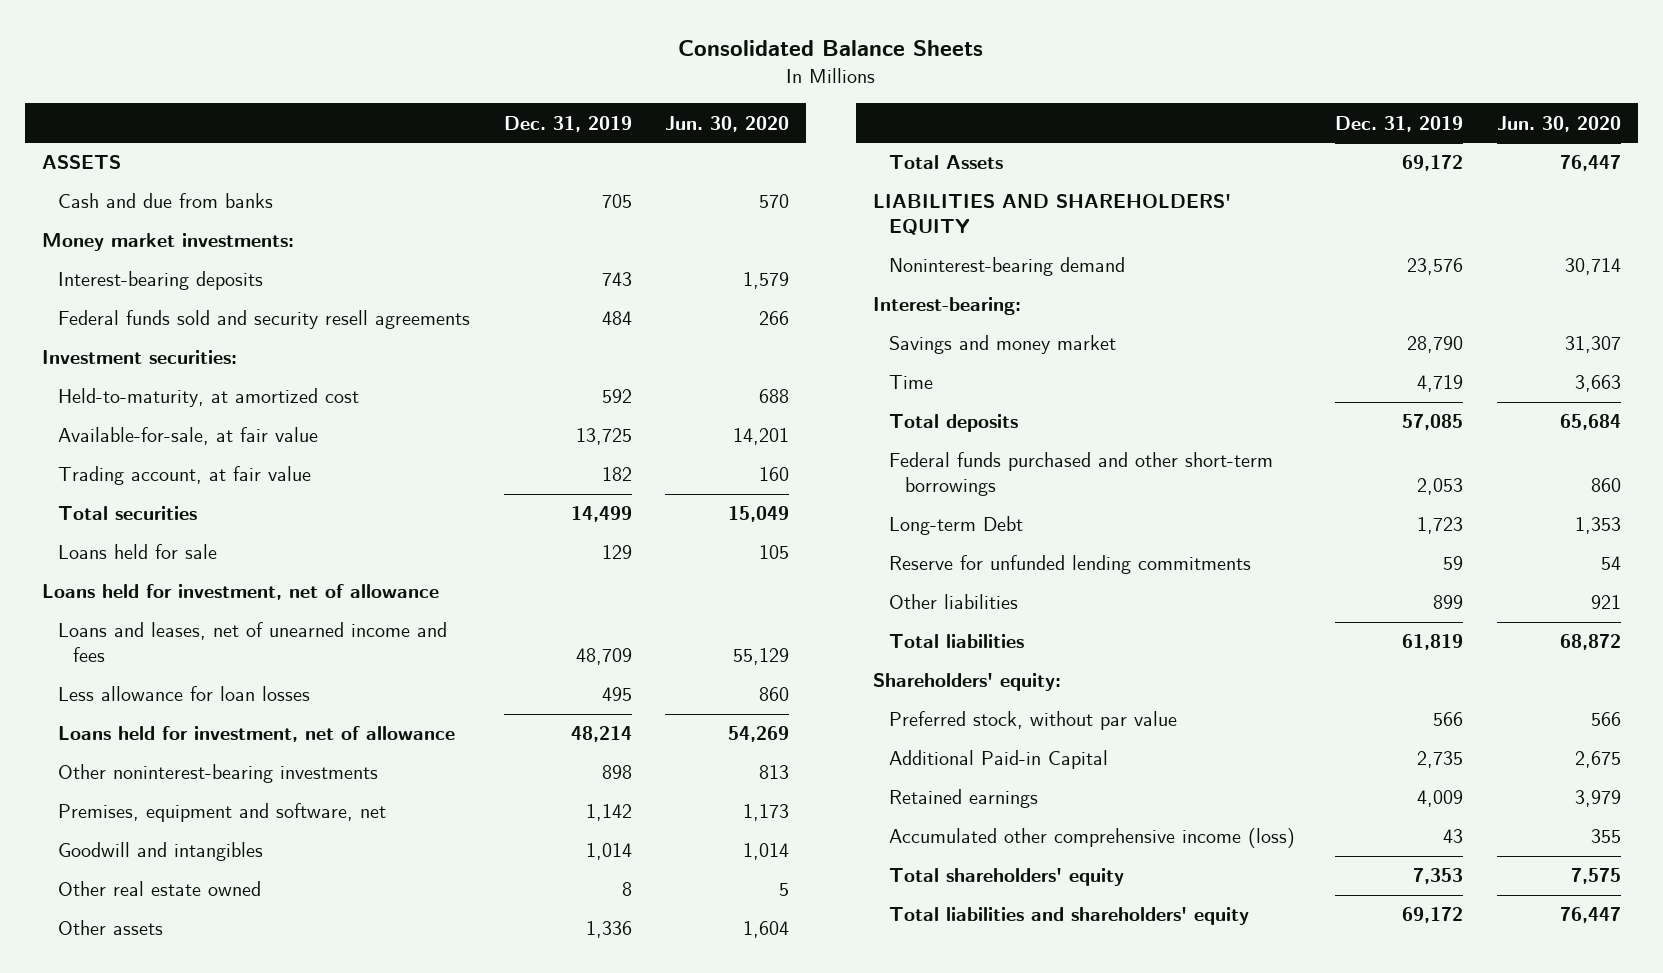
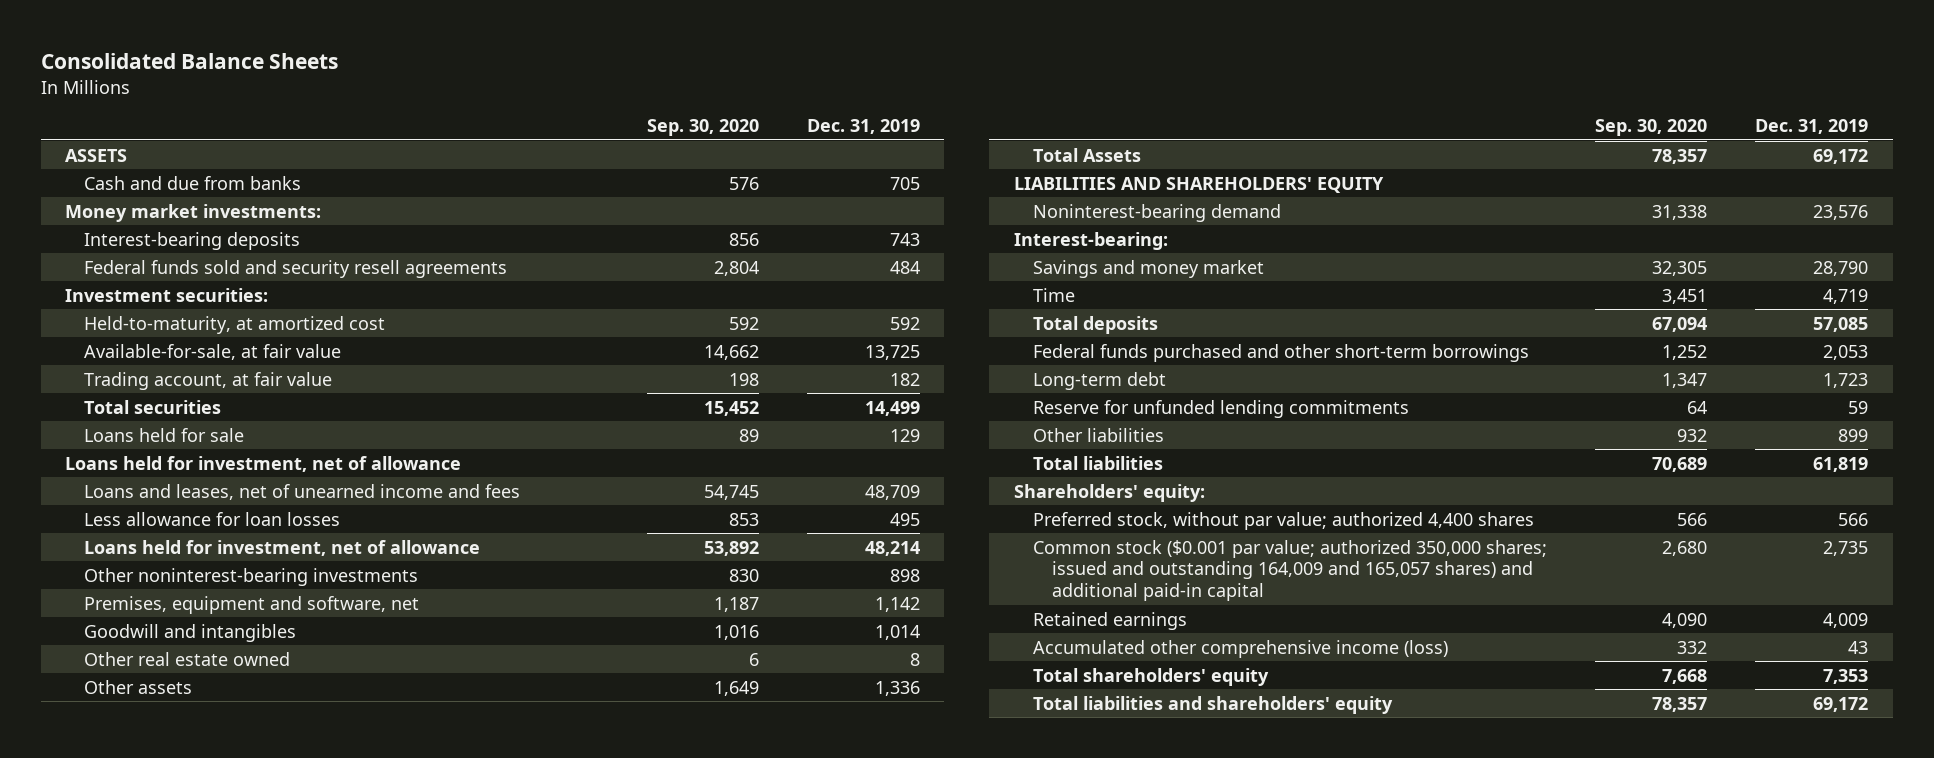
[665,115,790,132] Jun. 30, 2020 -> none
none -> [646,119,759,137] Sep. 30, 2020
[889,516,1024,536] Long-term Debt -> [1032,371,1166,390] Long-term debt
[889,711,1178,731] Preferred stock, without par value -> [1032,511,1534,530] Preferred stock, without par value; authorized 4,400 shares
[889,750,1109,770] Additional Paid-in Capital -> [1032,539,1547,602] Common stock ($0.001 par value; authorized 350,000 shares; issued and outstanding 164,009 and 165,057 shares) and additional paid-in capital

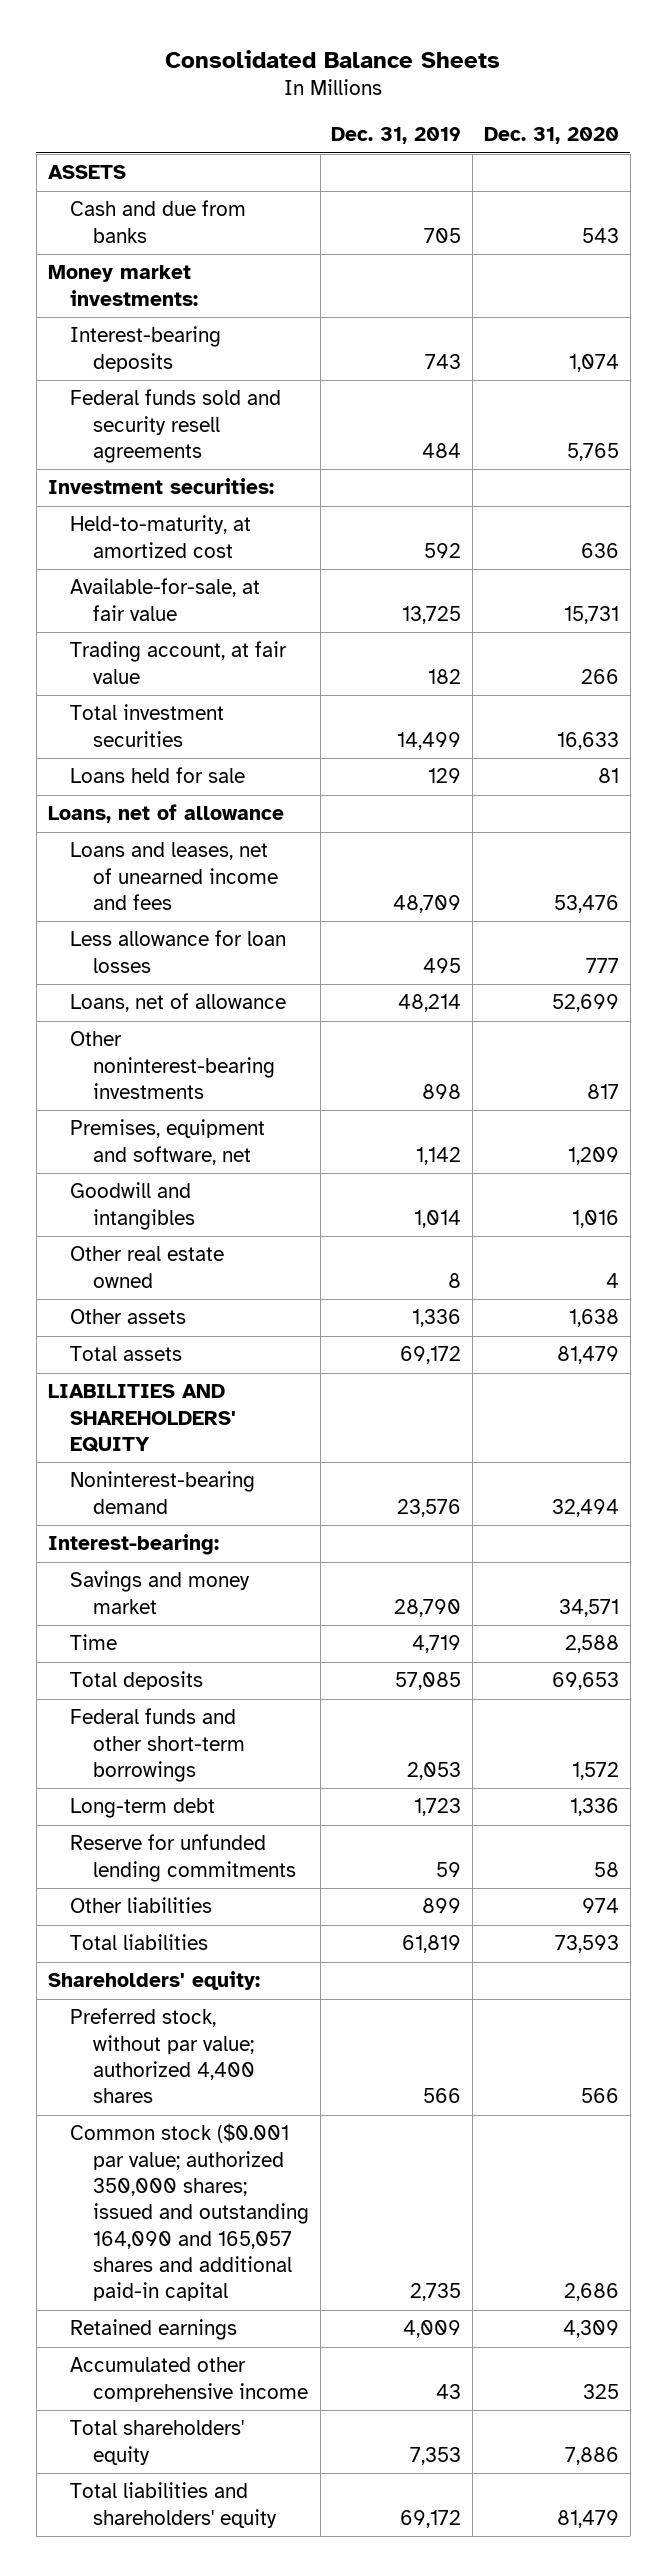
[646,119,759,137] Sep. 30, 2020 -> none
none -> [483,127,619,145] Dec. 31, 2020
[84,399,222,414] Total securities -> [70,704,225,747] Total investment securities
[65,455,462,472] Loans held for investment, net of allowance -> [47,804,284,824] Loans, net of allowance
[84,539,481,556] Loans held for investment, net of allowance -> [70,993,287,1013] Loans, net of allowance
[1032,147,1141,162] Total Assets -> [70,1346,183,1362] Total assets
[1032,343,1529,362] Federal funds purchased and other short-term borrowings -> [70,1708,245,1782] Federal funds and other short-term borrowings
[1032,539,1547,602] Common stock ($0.001 par value; authorized 350,000 shares; issued and outstanding 164,009 and 165,057 shares) and additional paid-in capital -> [70,2123,309,2302] Common stock ($0.001 par value; authorized 350,000 shares; issued and outstanding 164,090 and 165,057 shares and additional paid-in capital
[1032,639,1448,658] Accumulated other comprehensive income (loss) -> [70,2357,308,2402] Accumulated other comprehensive income

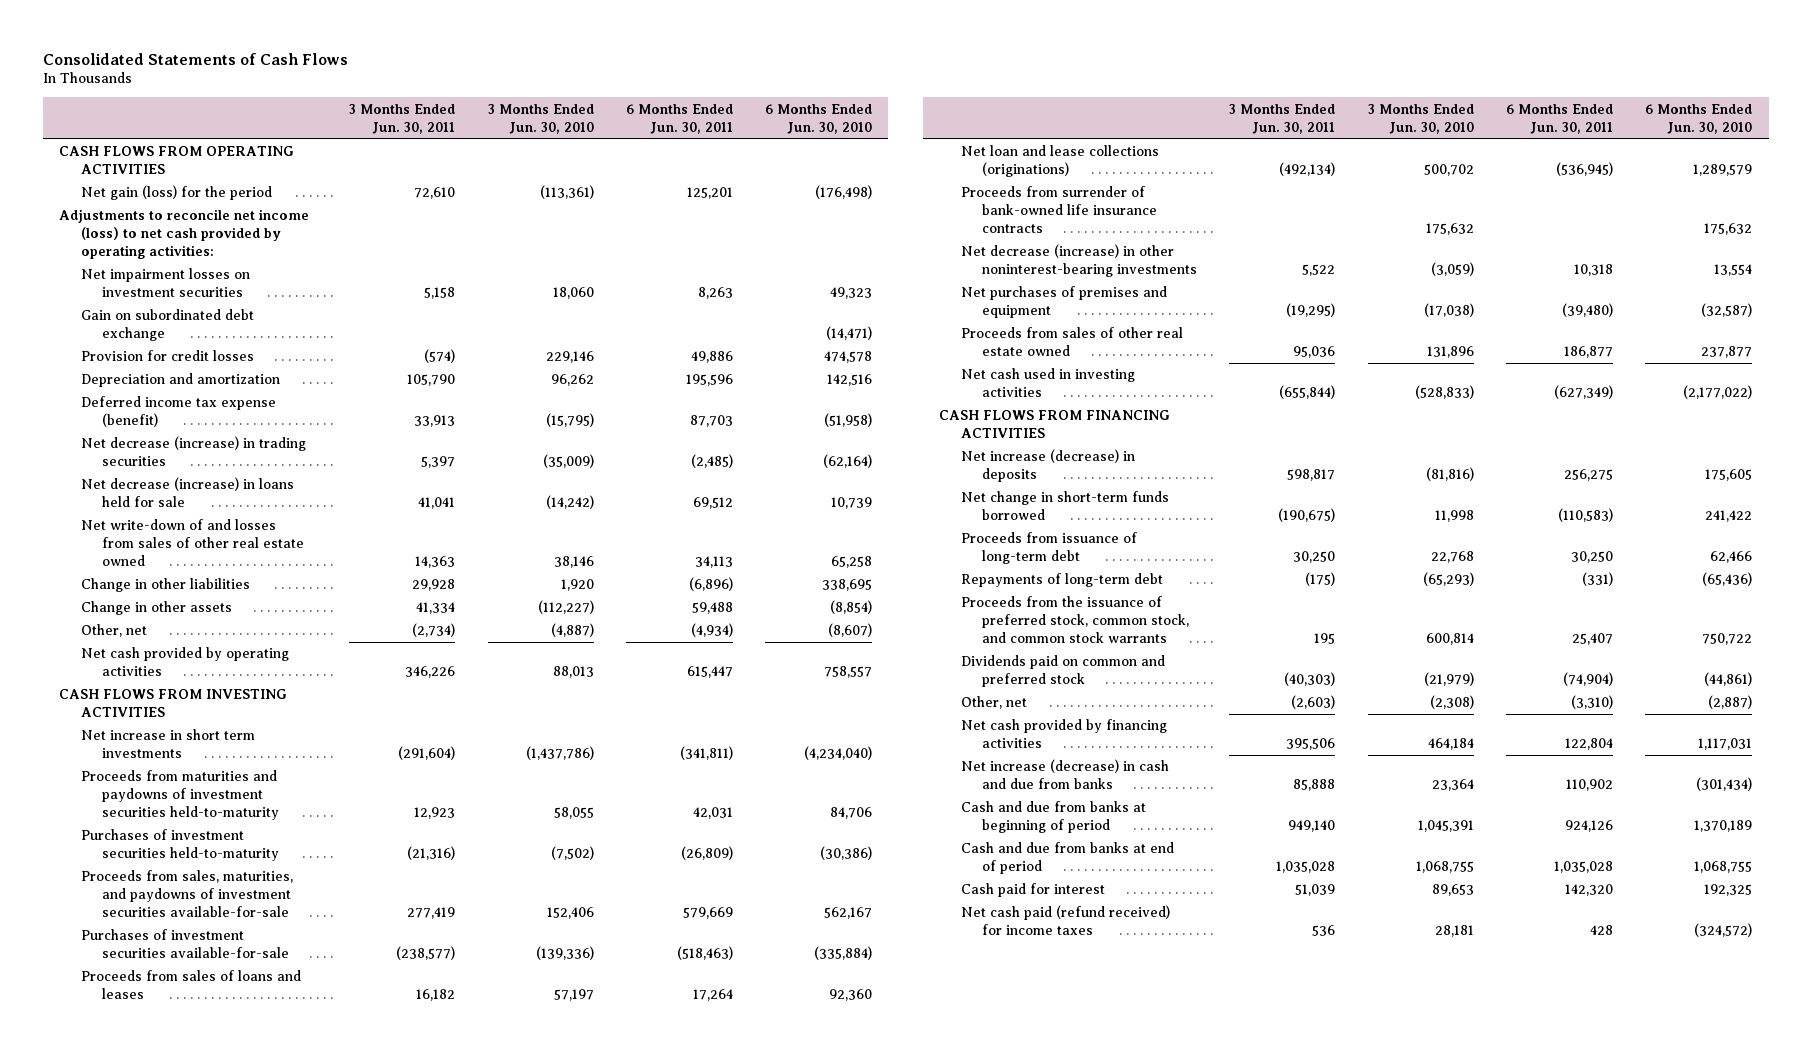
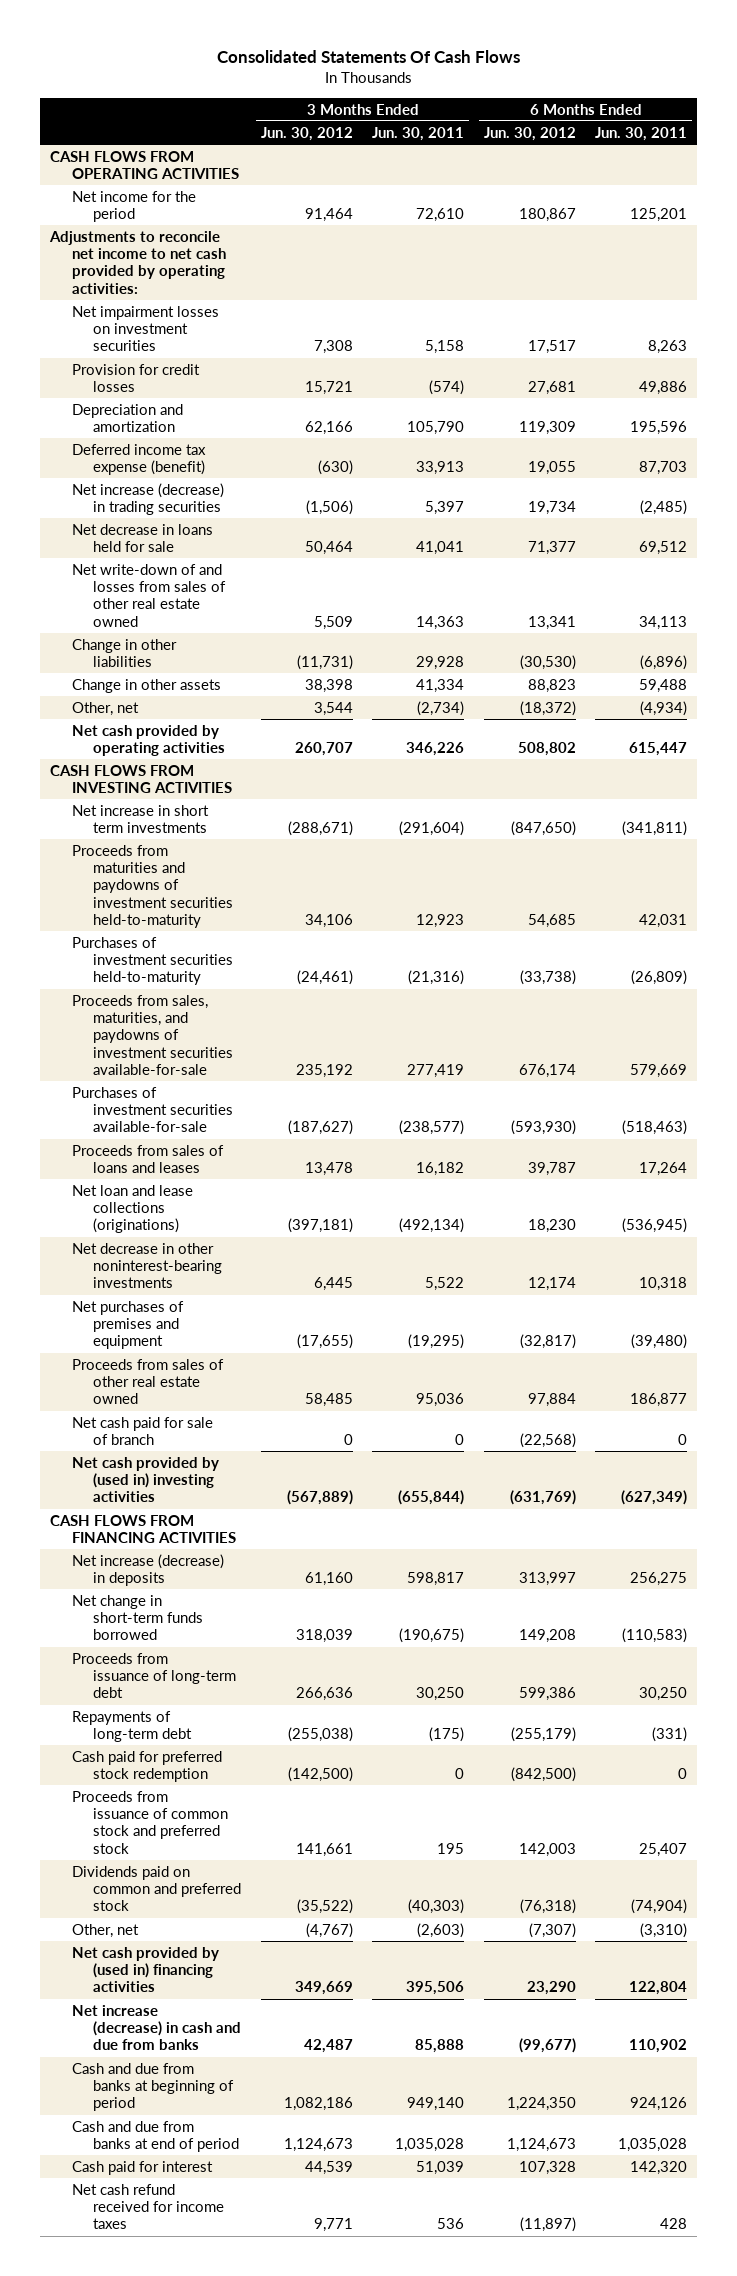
[42,52,348,65] Consolidated Statements of Cash Flows -> [216,50,520,64] Consolidated Statements Of Cash Flows
[487,103,594,134] 3 Months Ended Jun. 30, 2010 -> none
[765,103,873,134] 6 Months Ended Jun. 30, 2010 -> none
none -> [260,126,353,141] Jun. 30, 2012
none -> [483,126,576,141] Jun. 30, 2012
[80,185,272,201] Net gain (loss) for the period -> [71,190,196,223] Net income for the period
[59,209,310,260] Adjustments to reconcile net income (loss) to net cash provided by operating activities: -> [49,230,226,294] Adjustments to reconcile net income to net cash provided by operating activities:
[80,309,254,342] Gain on subordinated debt exchange -> none
[80,436,306,467] Net decrease (increase) in trading securities -> [71,482,224,516] Net increase (decrease) in trading securities
[80,477,294,508] Net decrease (increase) in loans held for sale -> [71,523,213,553] Net decrease in loans held for sale
[960,186,1158,234] Proceeds from surrender of bank-owned life insurance contracts -> none
[960,244,1198,278] Net decrease (increase) in other noninterest-bearing investments -> [71,1242,223,1289] Net decrease in other noninterest-bearing investments
none -> [71,1416,213,1446] Net cash paid for sale of branch
[960,368,1135,398] Net cash used in investing activities -> [71,1456,219,1503] Net cash provided by (used in) investing activities
none -> [71,1750,222,1783] Cash paid for preferred stock redemption
[960,596,1190,644] Proceeds from the issuance of preferred stock, common stock, and common stock warrants -> [71,1790,229,1854] Proceeds from issuance of common stock and preferred stock
[960,719,1167,749] Net cash provided by financing activities -> [71,1946,219,1993] Net cash provided by (used in) financing activities
[960,905,1170,936] Net cash paid (refund received) for income taxes -> [71,2183,225,2230] Net cash refund received for income taxes

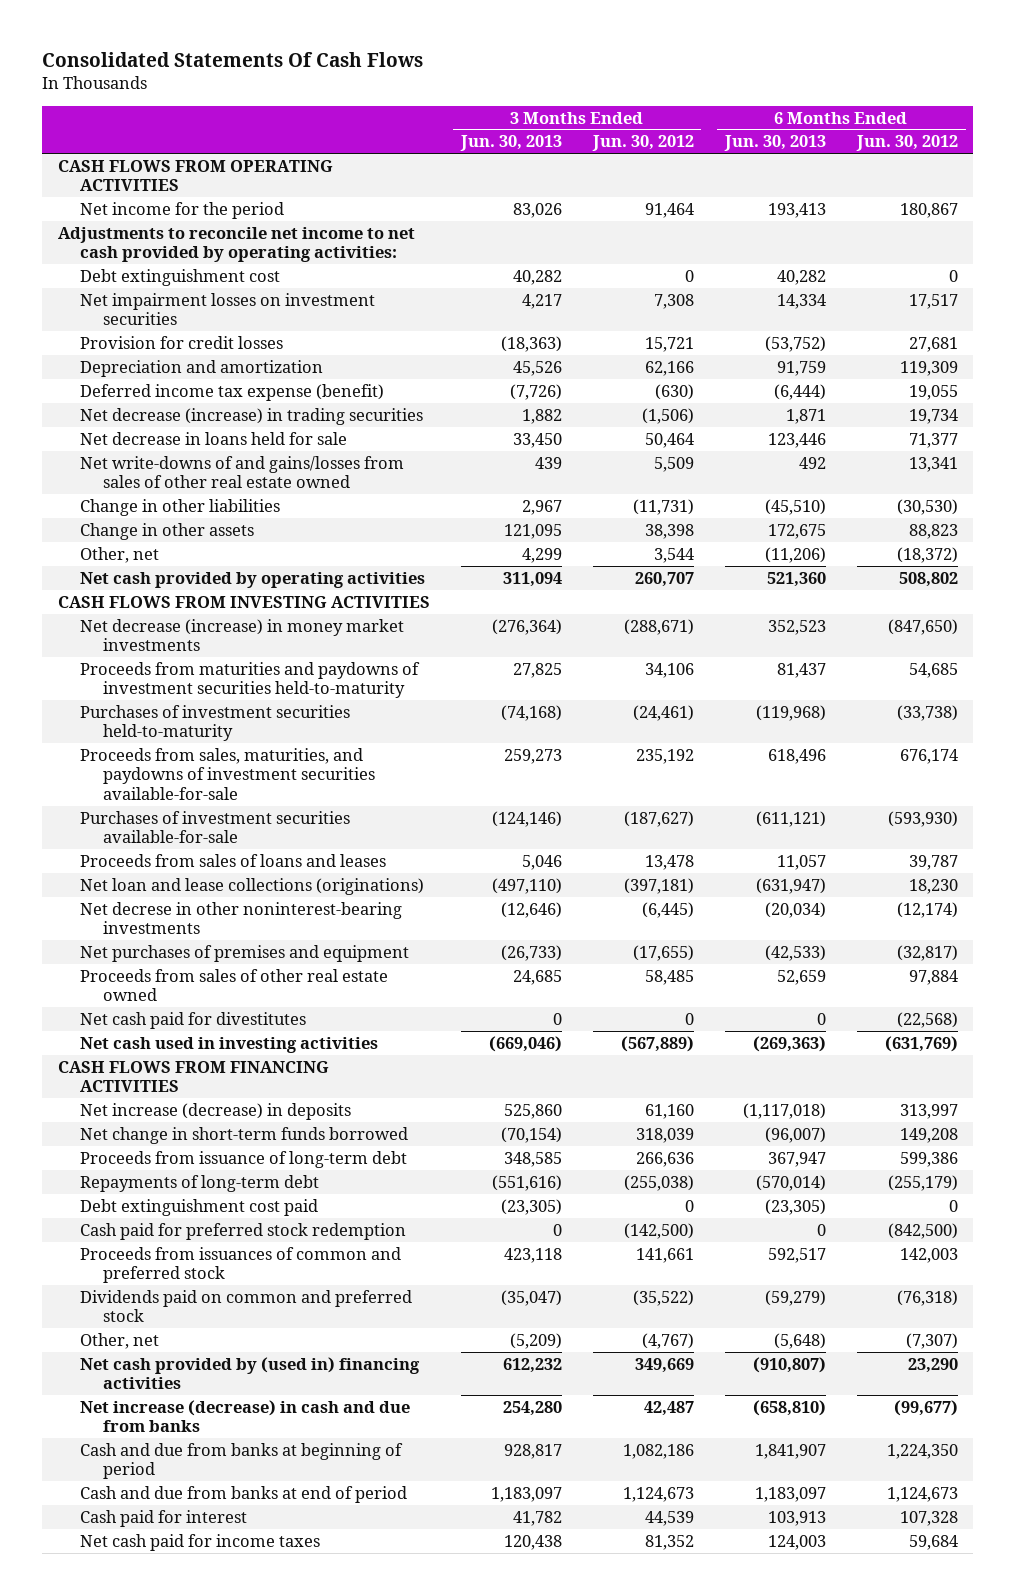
[372,126,465,141] Jun. 30, 2011 -> none
[595,126,688,141] Jun. 30, 2011 -> none
none -> [459,135,562,152] Jun. 30, 2013
none -> [723,135,826,152] Jun. 30, 2013
none -> [80,268,281,286] Debt extinguishment cost
[71,482,224,516] Net increase (decrease) in trading securities -> [80,407,424,425] Net decrease (increase) in trading securities
[71,563,227,627] Net write-down of and losses from sales of other real estate owned -> [80,455,405,489] Net write-downs of and gains/losses from sales of other real estate owned
[71,804,209,834] Net increase in short term investments -> [80,618,405,652] Net decrease (increase) in money market investments
[71,1242,223,1289] Net decrease in other noninterest-bearing investments -> [80,901,403,935] Net decrese in other noninterest-bearing investments
[313,1277,353,1292] 6,445 -> [641,901,694,918] (6,445)
[527,1277,576,1292] 12,174 -> [896,901,958,918] (12,174)
[71,1416,213,1446] Net cash paid for sale of branch -> [80,1011,307,1029] Net cash paid for divestitutes
[71,1456,219,1503] Net cash provided by (used in) investing activities -> [80,1036,379,1053] Net cash used in investing activities
none -> [80,1198,319,1216] Debt extinguishment cost paid
[71,1790,229,1854] Proceeds from issuance of common stock and preferred stock -> [80,1246,402,1284] Proceeds from issuances of common and preferred stock
[71,2183,225,2230] Net cash refund received for income taxes -> [80,1533,321,1551] Net cash paid for income taxes
[313,2218,353,2233] 9,771 -> [644,1534,694,1550] 81,352
[519,2217,576,2233] (11,897) -> [908,1534,958,1550] 59,684

